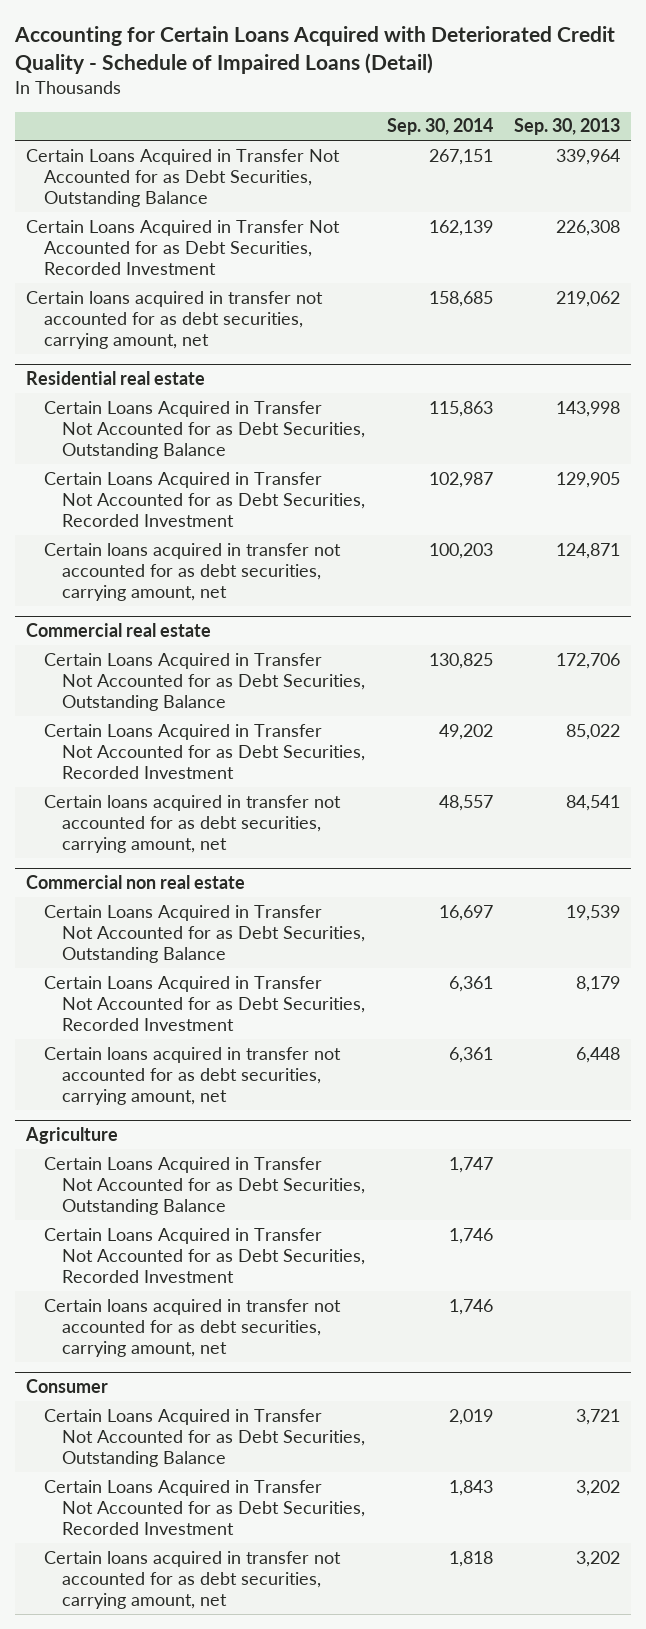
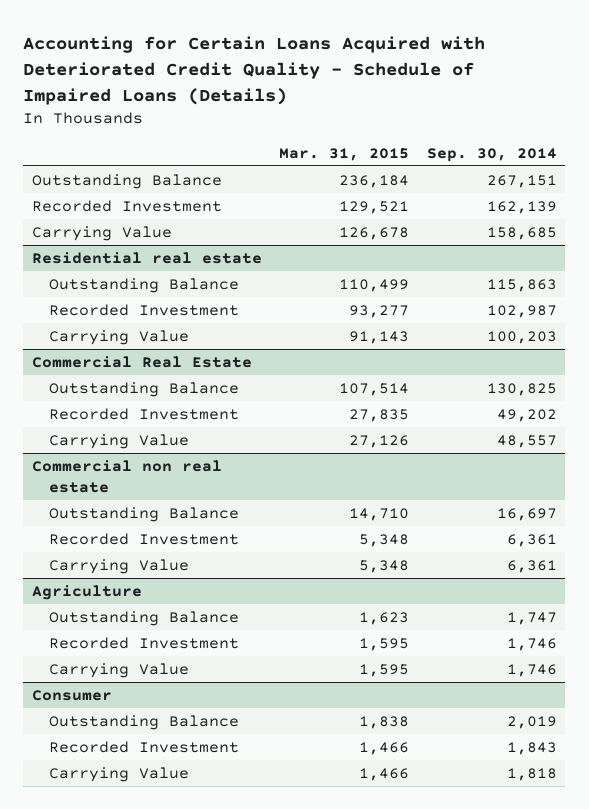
[13,26,615,75] Accounting for Certain Loans Acquired with Deteriorated Credit Quality - Schedule of Impaired Loans (Detail) -> [23,36,486,105] Accounting for Certain Loans Acquired with Deteriorated Credit Quality - Schedule of Impaired Loans (Details)
[514,118,621,136] Sep. 30, 2013 -> none
none -> [279,147,410,161] Mar. 31, 2015
[25,148,340,208] Certain Loans Acquired in Transfer Not Accounted for as Debt Securities, Outstanding Balance -> [32,174,223,190] Outstanding Balance
[25,219,340,276] Certain Loans Acquired in Transfer Not Accounted for as Debt Securities, Recorded Investment -> [32,200,223,213] Recorded Investment
[25,290,323,350] Certain loans acquired in transfer not accounted for as debt securities, carrying amount, net -> [32,226,173,242] Carrying Value
[43,400,366,460] Certain Loans Acquired in Transfer Not Accounted for as Debt Securities, Outstanding Balance -> [48,278,239,294] Outstanding Balance
[43,471,366,528] Certain Loans Acquired in Transfer Not Accounted for as Debt Securities, Recorded Investment -> [48,304,239,317] Recorded Investment
[43,542,341,602] Certain loans acquired in transfer not accounted for as debt securities, carrying amount, net -> [48,330,189,346] Carrying Value
[25,623,211,638] Commercial real estate -> [32,356,253,369] Commercial Real Estate
[43,652,366,712] Certain Loans Acquired in Transfer Not Accounted for as Debt Securities, Outstanding Balance -> [48,382,239,398] Outstanding Balance
[43,723,366,780] Certain Loans Acquired in Transfer Not Accounted for as Debt Securities, Recorded Investment -> [48,408,239,421] Recorded Investment
[43,794,341,854] Certain loans acquired in transfer not accounted for as debt securities, carrying amount, net -> [48,434,189,450] Carrying Value
[43,904,366,964] Certain Loans Acquired in Transfer Not Accounted for as Debt Securities, Outstanding Balance -> [48,507,239,523] Outstanding Balance
[43,975,366,1032] Certain Loans Acquired in Transfer Not Accounted for as Debt Securities, Recorded Investment -> [48,533,239,546] Recorded Investment
[43,1046,341,1106] Certain loans acquired in transfer not accounted for as debt securities, carrying amount, net -> [48,559,189,575] Carrying Value
[43,1156,366,1216] Certain Loans Acquired in Transfer Not Accounted for as Debt Securities, Outstanding Balance -> [48,611,239,627] Outstanding Balance
[43,1227,366,1284] Certain Loans Acquired in Transfer Not Accounted for as Debt Securities, Recorded Investment -> [48,637,239,650] Recorded Investment
[43,1298,341,1358] Certain loans acquired in transfer not accounted for as debt securities, carrying amount, net -> [48,663,189,679] Carrying Value
[43,1408,366,1468] Certain Loans Acquired in Transfer Not Accounted for as Debt Securities, Outstanding Balance -> [48,715,239,731] Outstanding Balance
[43,1479,366,1536] Certain Loans Acquired in Transfer Not Accounted for as Debt Securities, Recorded Investment -> [48,741,239,754] Recorded Investment
[43,1550,341,1610] Certain loans acquired in transfer not accounted for as debt securities, carrying amount, net -> [48,767,189,783] Carrying Value

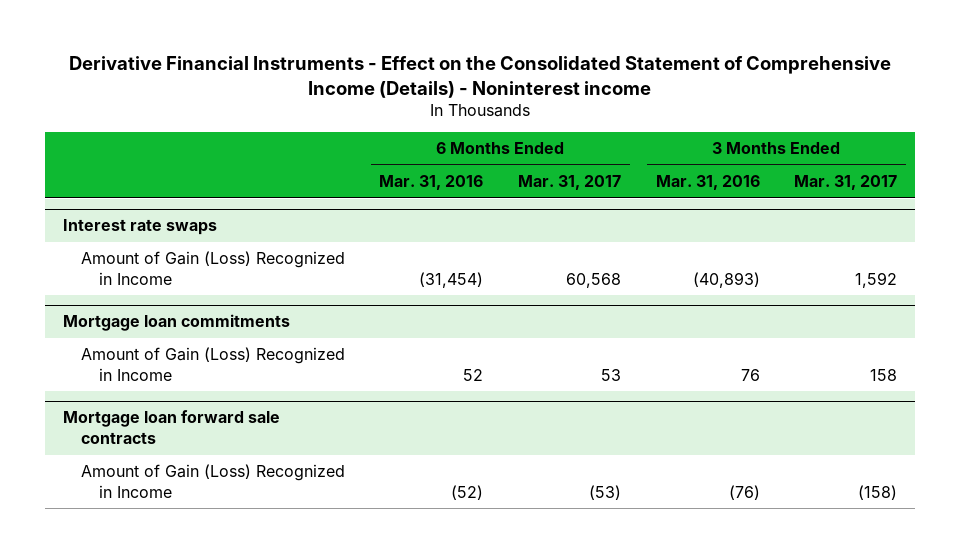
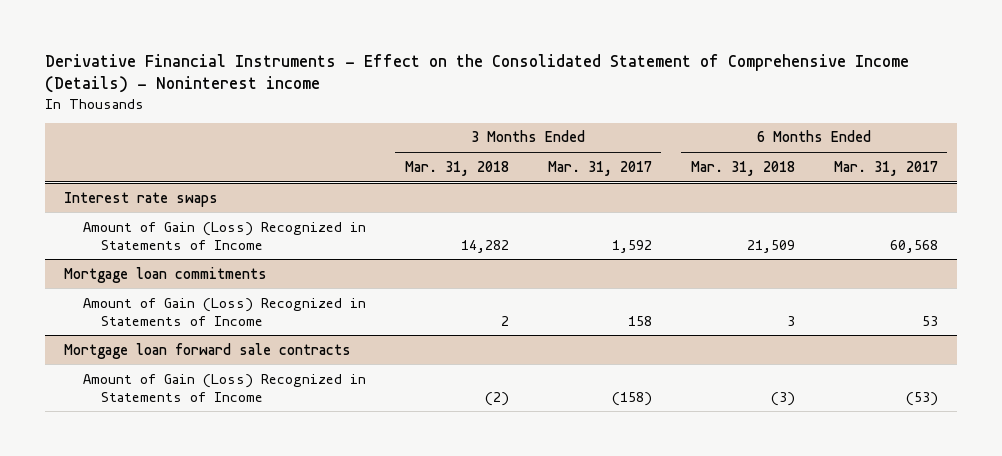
[379,175,484,191] Mar. 31, 2016 -> none
[655,175,760,191] Mar. 31, 2016 -> none
none -> [404,160,509,176] Mar. 31, 2018
none -> [690,160,795,176] Mar. 31, 2018
[80,251,345,285] Amount of Gain (Loss) Recognized in Income -> [82,221,366,250] Amount of Gain (Loss) Recognized in Statements of Income
[80,347,345,381] Amount of Gain (Loss) Recognized in Income -> [82,297,366,326] Amount of Gain (Loss) Recognized in Statements of Income
[80,464,345,498] Amount of Gain (Loss) Recognized in Income -> [82,373,366,402] Amount of Gain (Loss) Recognized in Statements of Income

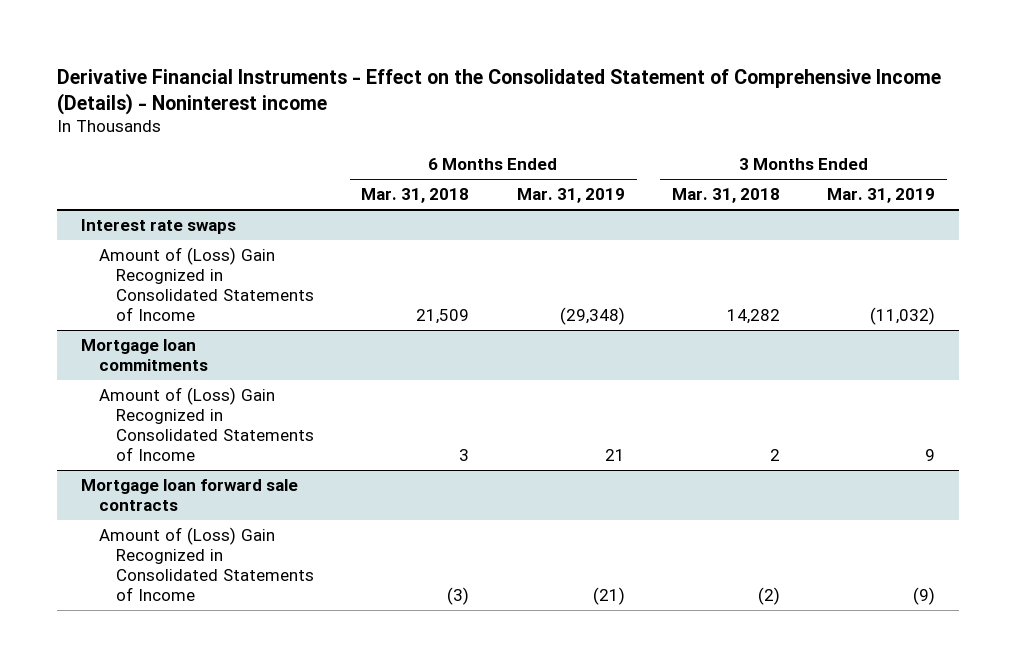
[547,160,652,176] Mar. 31, 2017 -> none
[833,160,938,176] Mar. 31, 2017 -> none
none -> [516,188,625,204] Mar. 31, 2019
none -> [827,188,936,204] Mar. 31, 2019
[82,221,366,250] Amount of Gain (Loss) Recognized in Statements of Income -> [98,246,315,322] Amount of (Loss) Gain Recognized in Consolidated Statements of Income
[82,297,366,326] Amount of Gain (Loss) Recognized in Statements of Income -> [98,386,315,462] Amount of (Loss) Gain Recognized in Consolidated Statements of Income
[82,373,366,402] Amount of Gain (Loss) Recognized in Statements of Income -> [98,526,315,602] Amount of (Loss) Gain Recognized in Consolidated Statements of Income

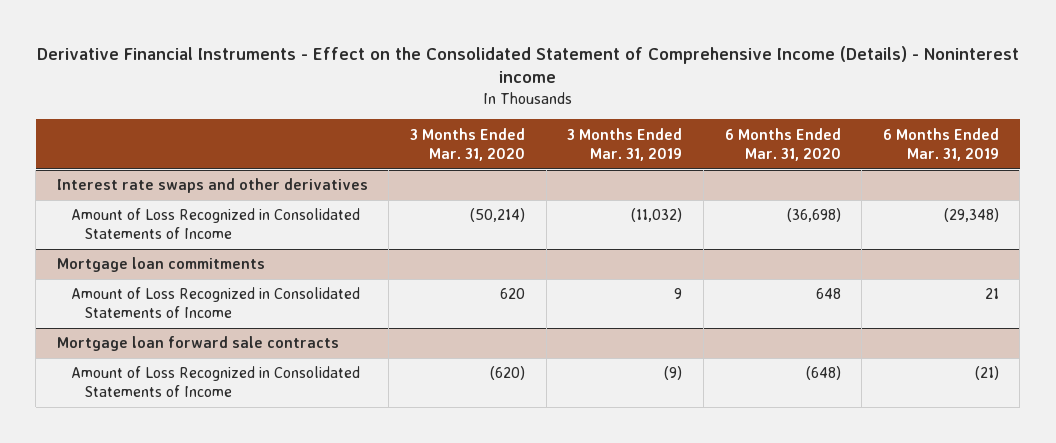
[361,188,470,204] Mar. 31, 2018 -> none
[671,188,780,204] Mar. 31, 2018 -> none
none -> [410,127,526,161] 3 Months Ended Mar. 31, 2020
none -> [724,127,841,161] 6 Months Ended Mar. 31, 2020
[80,218,236,234] Interest rate swaps -> [56,178,368,194] Interest rate swaps and other derivatives
[98,246,315,322] Amount of (Loss) Gain Recognized in Consolidated Statements of Income -> [71,208,361,240] Amount of Loss Recognized in Consolidated Statements of Income
[98,386,315,462] Amount of (Loss) Gain Recognized in Consolidated Statements of Income -> [71,287,361,319] Amount of Loss Recognized in Consolidated Statements of Income
[98,526,315,602] Amount of (Loss) Gain Recognized in Consolidated Statements of Income -> [71,366,361,398] Amount of Loss Recognized in Consolidated Statements of Income

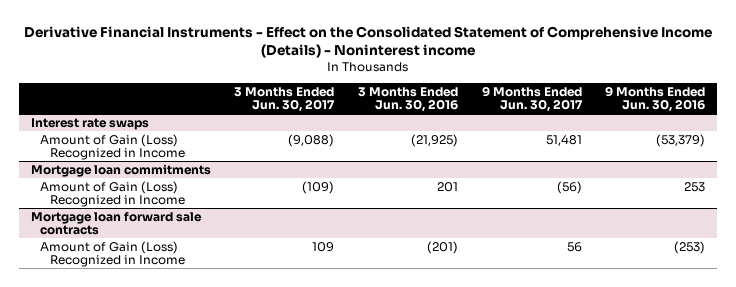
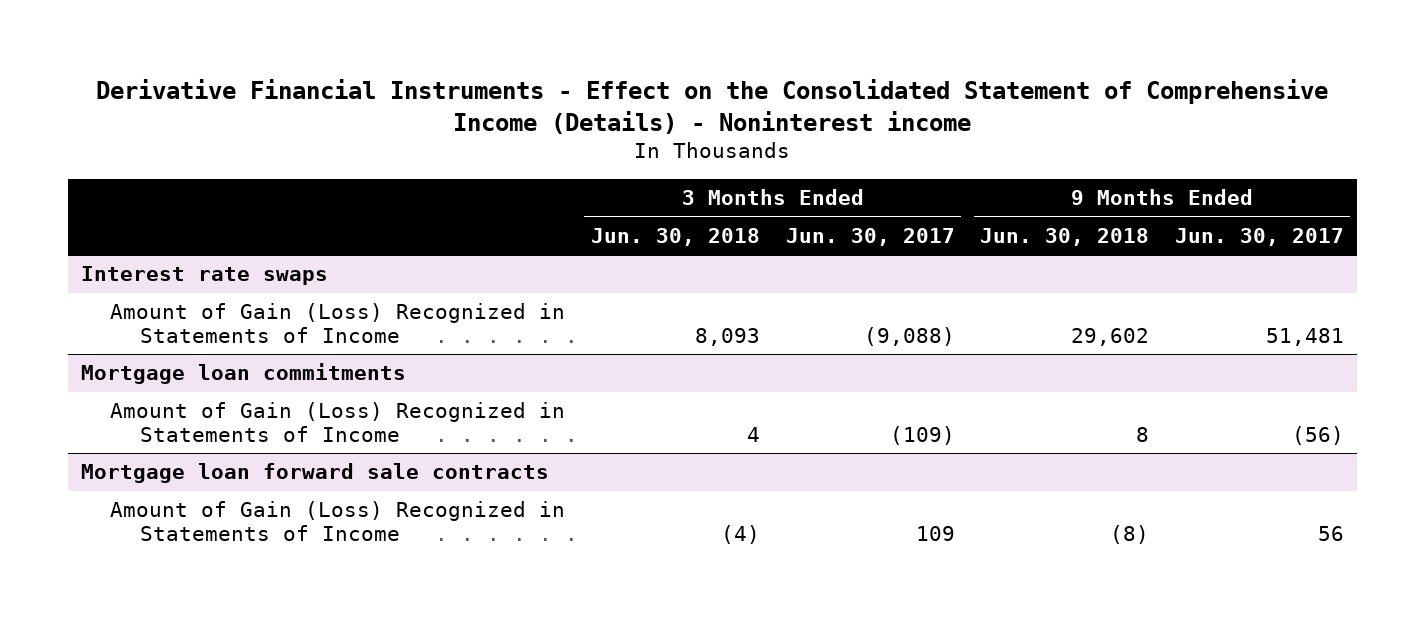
[357,86,458,113] 3 Months Ended Jun. 30, 2016 -> none
[605,85,706,113] 9 Months Ended Jun. 30, 2016 -> none
none -> [590,227,760,246] Jun. 30, 2018
none -> [980,227,1150,246] Jun. 30, 2018
[40,133,185,161] Amount of Gain (Loss) Recognized in Income -> [110,303,566,343] Amount of Gain (Loss) Recognized in Statements of Income
[40,180,185,208] Amount of Gain (Loss) Recognized in Income -> [110,402,566,442] Amount of Gain (Loss) Recognized in Statements of Income
[40,240,185,268] Amount of Gain (Loss) Recognized in Income -> [110,501,566,541] Amount of Gain (Loss) Recognized in Statements of Income

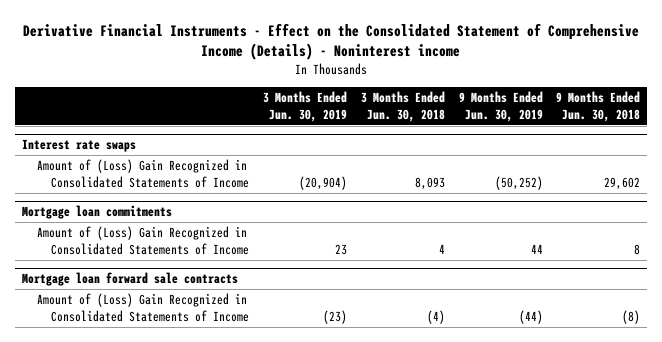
[785,227,955,246] Jun. 30, 2017 -> none
[1174,227,1344,246] Jun. 30, 2017 -> none
none -> [263,91,348,123] 3 Months Ended Jun. 30, 2019
none -> [458,91,543,123] 9 Months Ended Jun. 30, 2019
[110,303,566,343] Amount of Gain (Loss) Recognized in Statements of Income -> [36,158,250,188] Amount of (Loss) Gain Recognized in Consolidated Statements of Income
[110,402,566,442] Amount of Gain (Loss) Recognized in Statements of Income -> [36,225,250,255] Amount of (Loss) Gain Recognized in Consolidated Statements of Income
[110,501,566,541] Amount of Gain (Loss) Recognized in Statements of Income -> [36,292,250,322] Amount of (Loss) Gain Recognized in Consolidated Statements of Income

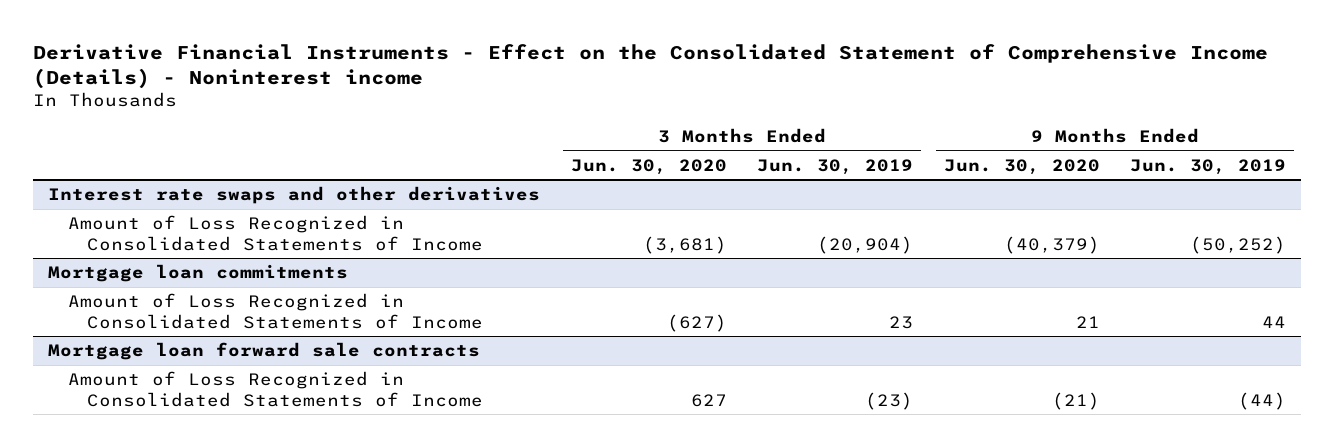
[360,91,445,123] 3 Months Ended Jun. 30, 2018 -> none
[556,91,641,123] 9 Months Ended Jun. 30, 2018 -> none
none -> [570,158,727,175] Jun. 30, 2020
none -> [943,158,1100,175] Jun. 30, 2020
[22,139,137,153] Interest rate swaps -> [48,185,541,204] Interest rate swaps and other derivatives
[36,158,250,188] Amount of (Loss) Gain Recognized in Consolidated Statements of Income -> [67,214,483,251] Amount of Loss Recognized in Consolidated Statements of Income
[36,225,250,255] Amount of (Loss) Gain Recognized in Consolidated Statements of Income -> [67,292,483,329] Amount of Loss Recognized in Consolidated Statements of Income
[36,292,250,322] Amount of (Loss) Gain Recognized in Consolidated Statements of Income -> [67,370,483,407] Amount of Loss Recognized in Consolidated Statements of Income

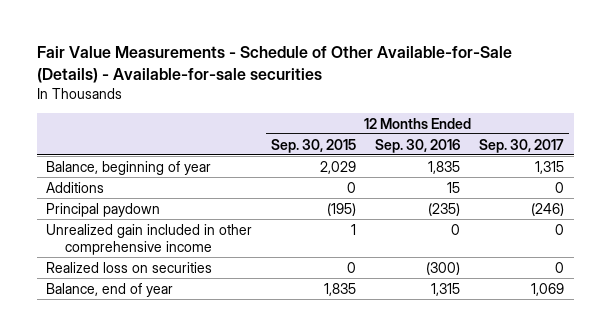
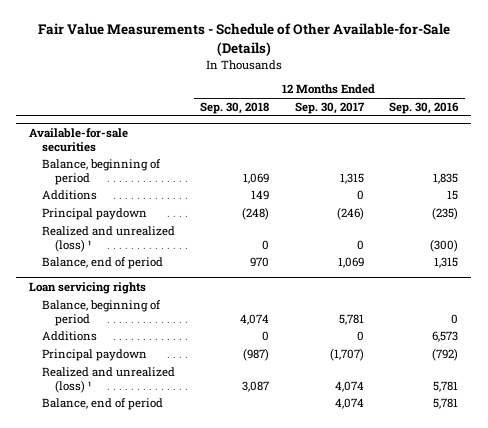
[36,46,512,84] Fair Value Measurements - Schedule of Other Available-for-Sale (Details) - Available-for-sale securities -> [37,23,450,56] Fair Value Measurements - Schedule of Other Available-for-Sale (Details)
[271,138,357,153] Sep. 30, 2015 -> none
none -> [200,102,270,115] Sep. 30, 2018
none -> [29,127,129,152] Available-for-sale securities
[46,160,212,175] Balance, beginning of year -> [41,159,161,185] Balance, beginning of period
[46,223,253,255] Unrealized gain included in other comprehensive income -> none
[46,261,213,273] Realized loss on securities -> [41,226,175,252] Realized and unrealized (loss) ¹
[46,282,174,297] Balance, end of year -> [41,257,163,270] Balance, end of period
none -> [29,281,147,294] Loan servicing rights
none -> [41,300,161,326] Balance, beginning of period
none -> [41,331,97,342] Additions
none -> [41,349,147,362] Principal paydown
none -> [41,367,175,393] Realized and unrealized (loss) ¹
none -> [41,398,163,411] Balance, end of period

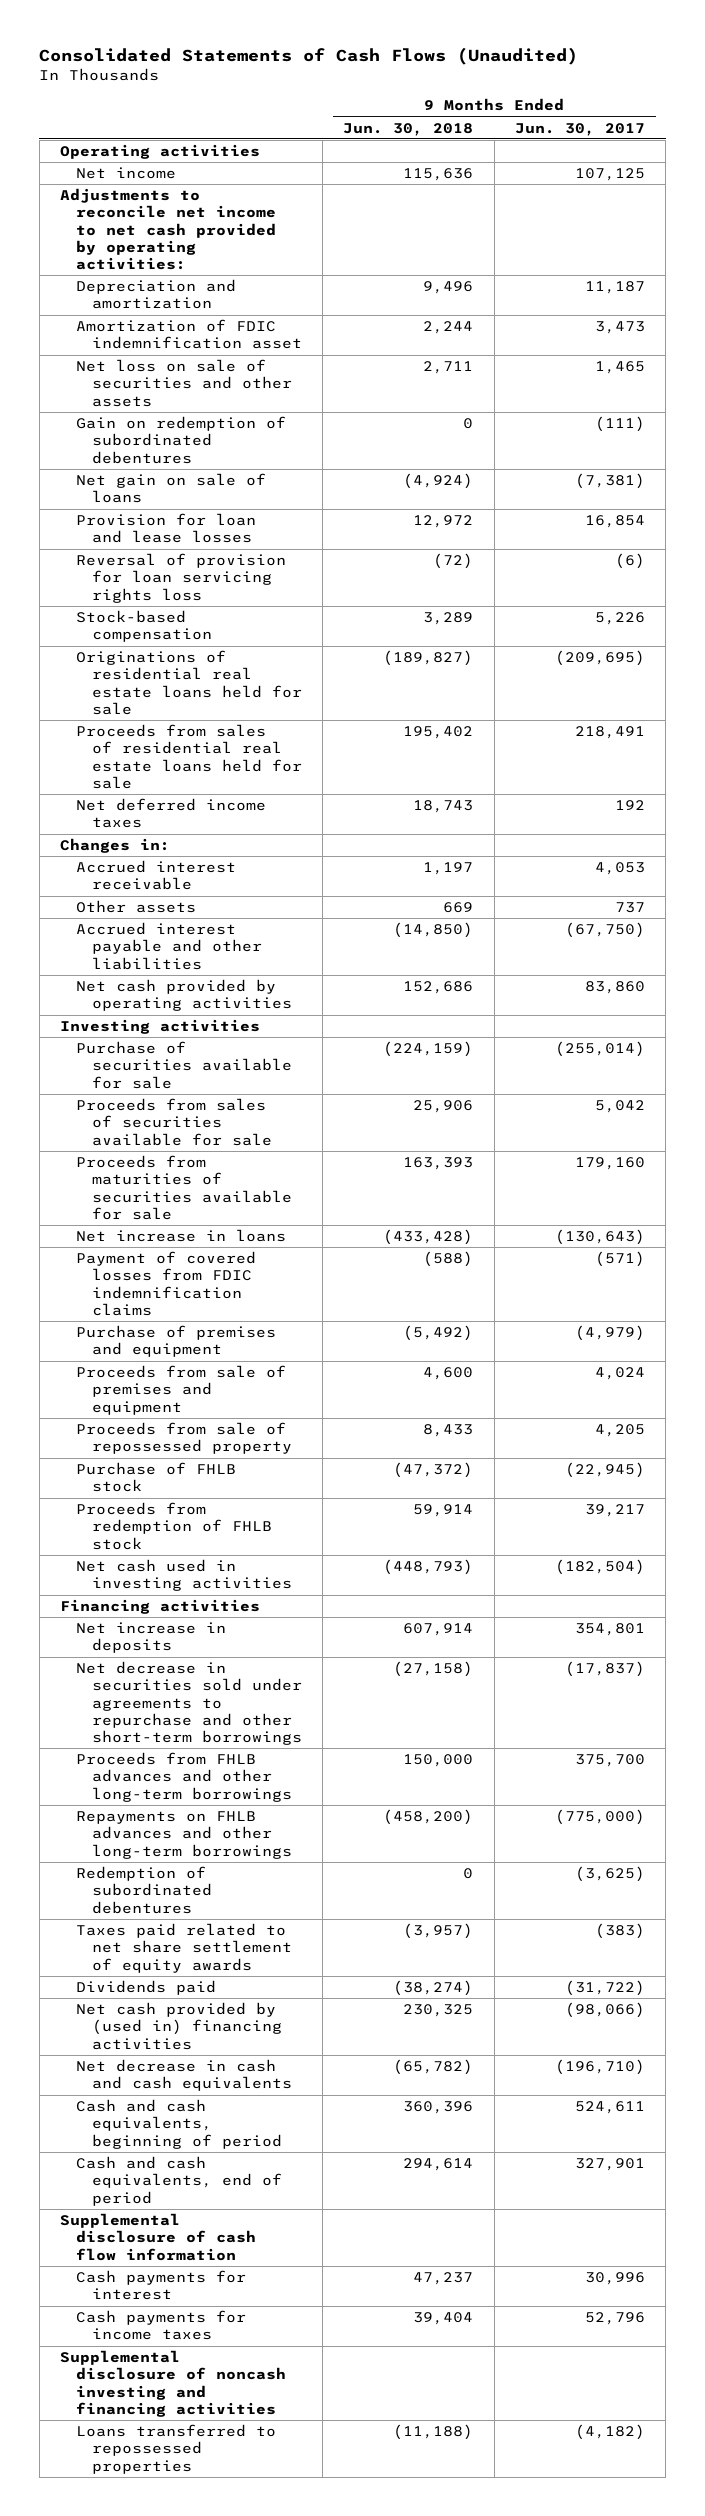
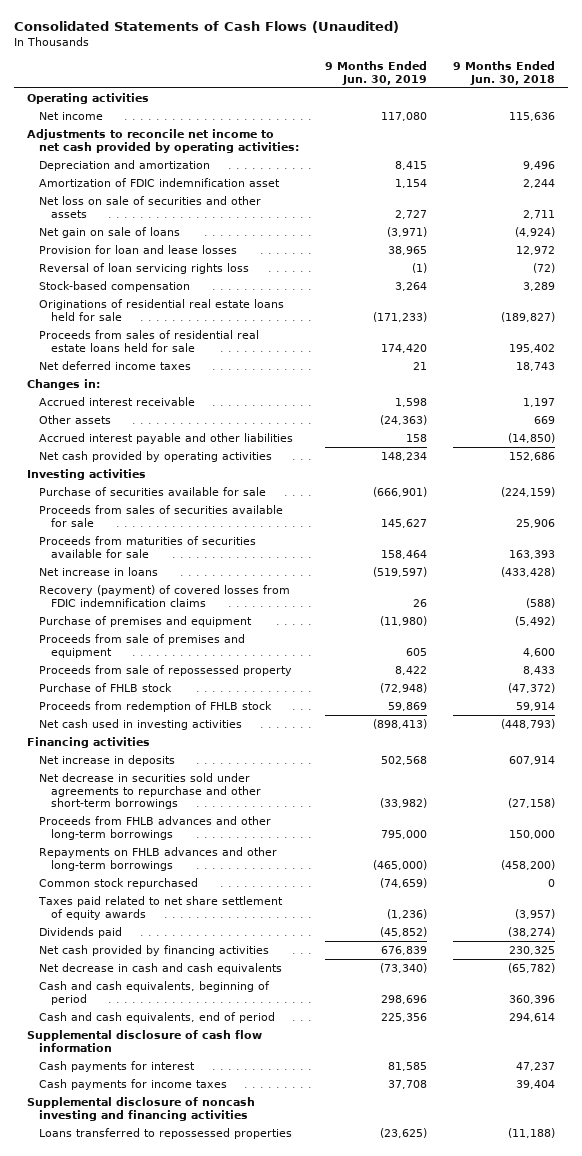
[515,122,646,136] Jun. 30, 2017 -> none
none -> [325,60,428,85] 9 Months Ended Jun. 30, 2019
[75,416,286,464] Gain on redemption of subordinated debentures -> none
[75,553,286,603] Reversal of provision for loan servicing rights loss -> [38,263,249,275] Reversal of loan servicing rights loss
[75,1251,256,1316] Payment of covered losses from FDIC indemnification claims -> [38,585,290,607] Recovery (payment) of covered losses from FDIC indemnification claims
[75,1866,212,1914] Redemption of subordinated debentures -> none
none -> [38,878,198,890] Common stock repurchased
[75,2002,282,2050] Net cash provided by (used in) financing activities -> [38,945,269,957] Net cash provided by financing activities

